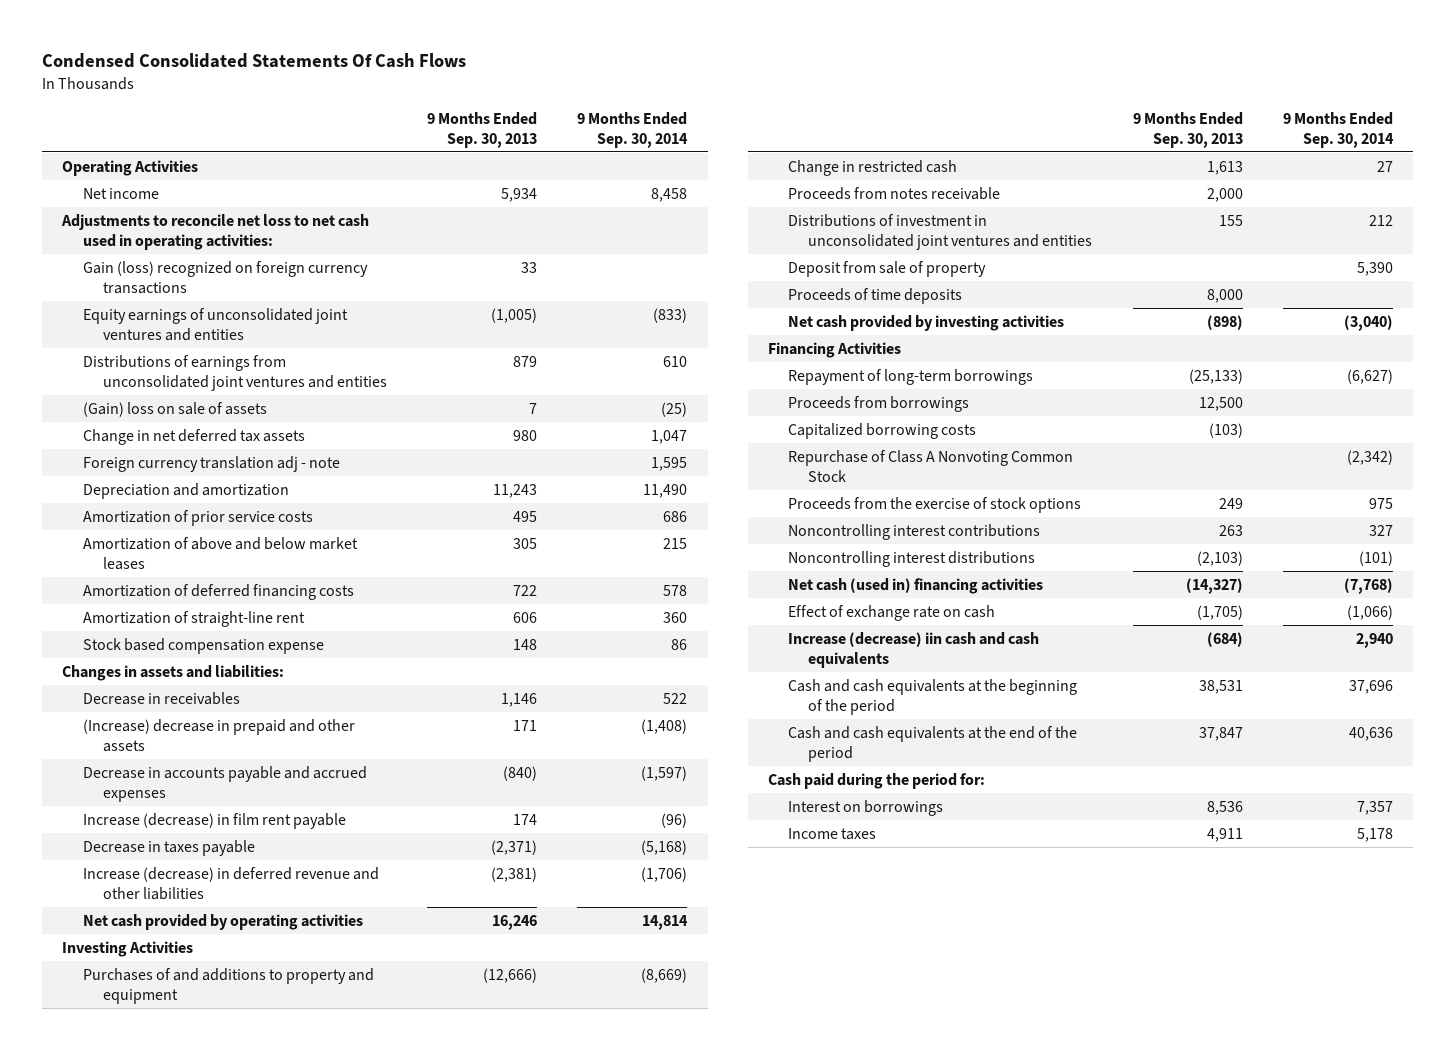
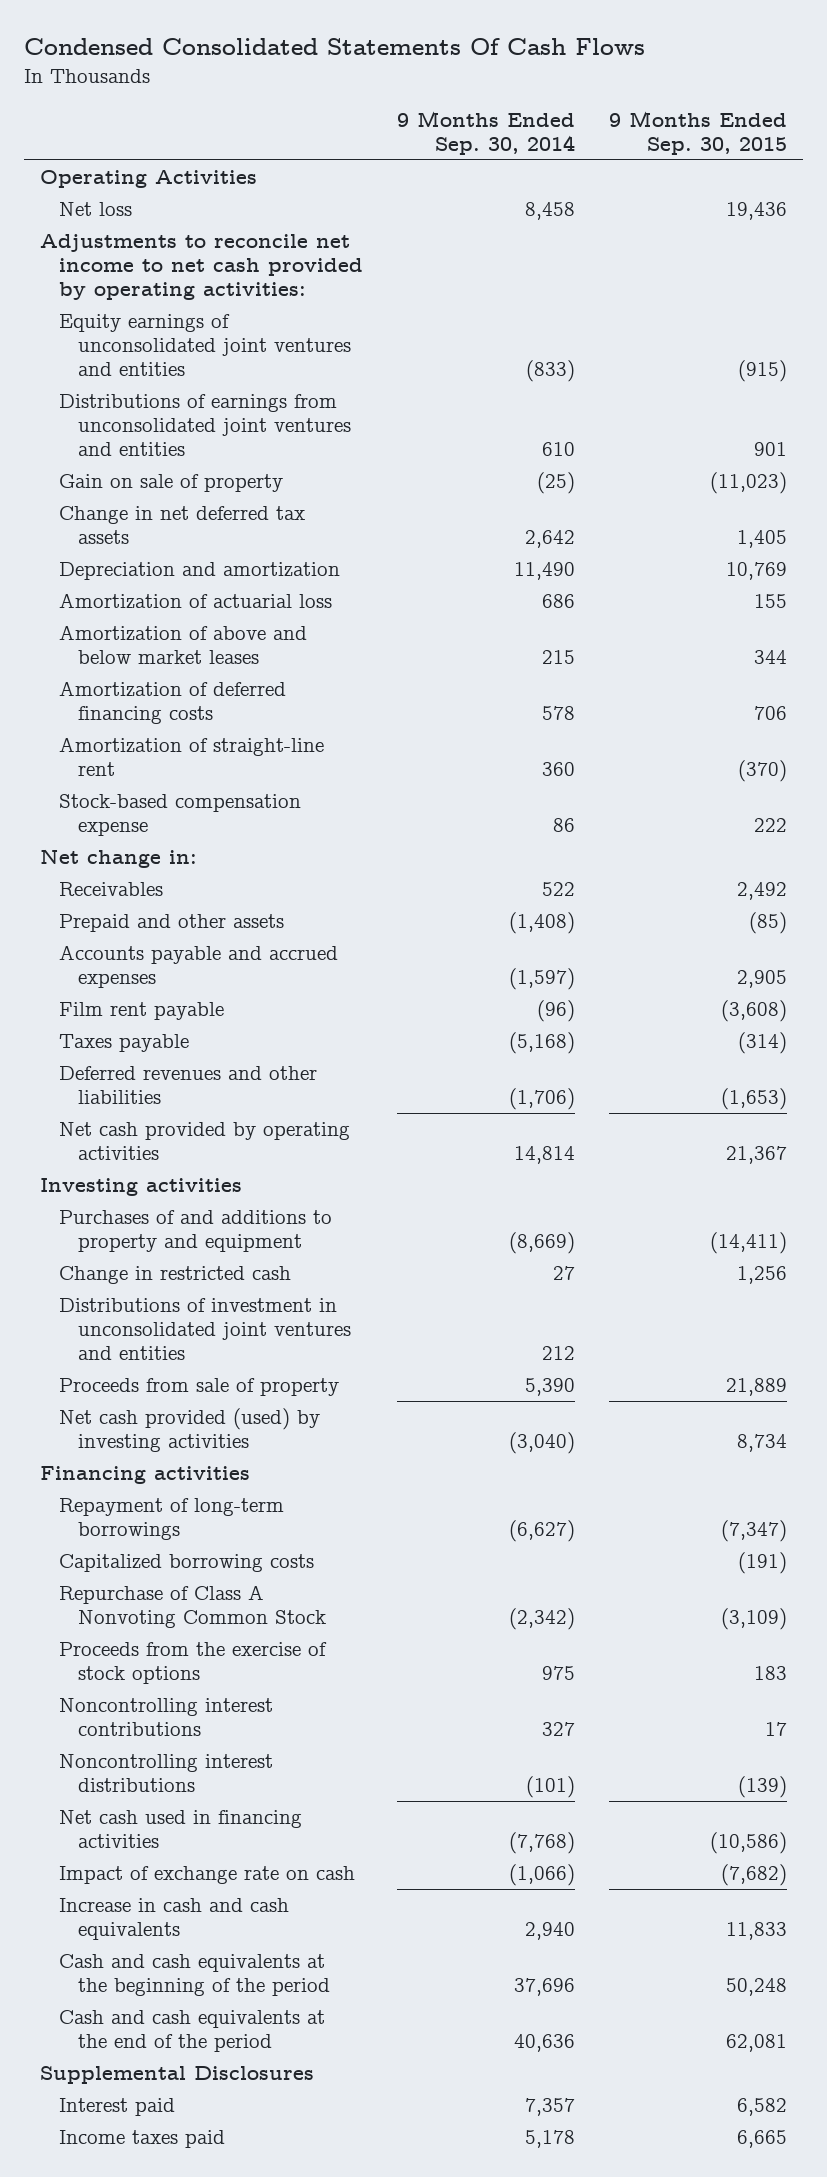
[427,111,538,148] 9 Months Ended Sep. 30, 2013 -> none
none -> [608,110,787,155] 9 Months Ended Sep. 30, 2015
[82,260,368,294] Gain (loss) recognized on foreign currency transactions -> none
[82,187,159,199] Net income -> [59,202,133,217] Net loss
[61,213,370,250] Adjustments to reconcile net loss to net cash used in operating activities: -> [40,234,364,301] Adjustments to reconcile net income to net cash provided by operating activities:
[82,455,340,472] Foreign currency translation adj - note -> none
[82,401,267,417] (Gain) loss on sale of assets -> [59,474,284,493] Gain on sale of property
[651,429,688,444] 1,047 -> [524,530,575,549] 2,642
[82,509,313,526] Amortization of prior service costs -> [59,593,333,610] Amortization of actuarial loss
[82,637,324,654] Stock based compensation expense -> [59,794,302,837] Stock-based compensation expense
[62,664,285,681] Changes in assets and liabilities: -> [40,849,198,869] Net change in:
[82,691,240,705] Decrease in receivables -> [59,882,164,897] Receivables
[82,718,355,752] (Increase) decrease in prepaid and other assets -> [59,914,285,933] Prepaid and other assets
[82,765,367,802] Decrease in accounts payable and accrued expenses -> [59,945,339,989] Accounts payable and accrued expenses
[82,812,346,829] Increase (decrease) in film rent payable -> [59,1002,225,1021] Film rent payable
[82,839,255,856] Decrease in taxes payable -> [59,1034,190,1053] Taxes payable
[82,866,379,900] Increase (decrease) in deferred revenue and other liabilities -> [59,1066,318,1105] Deferred revenues and other liabilities
[62,940,194,957] Investing Activities -> [40,1178,243,1197] Investing activities
[788,186,1001,200] Proceeds from notes receivable -> none
[788,287,963,304] Proceeds of time deposits -> none
[788,260,987,277] Deposit from sale of property -> [59,1378,340,1397] Proceeds from sale of property
[788,314,1065,331] Net cash provided by investing activities -> [59,1408,321,1453] Net cash provided (used) by investing activities
[767,341,901,358] Financing Activities -> [40,1466,251,1485] Financing activities
[788,395,970,412] Proceeds from borrowings -> none
[788,577,1044,594] Net cash (used in) financing activities -> [59,1810,303,1849] Net cash used in financing activities
[788,604,996,621] Effect of exchange rate on cash -> [59,1866,356,1885] Impact of exchange rate on cash
[788,631,1040,668] Increase (decrease) iin cash and cash equivalents -> [59,1898,290,1941] Increase in cash and cash equivalents
[767,772,985,789] Cash paid during the period for: -> none
none -> [40,2066,315,2085] Supplemental Disclosures
[788,799,944,816] Interest on borrowings -> [59,2098,176,2117] Interest paid
[788,827,877,840] Income taxes -> [59,2130,226,2149] Income taxes paid

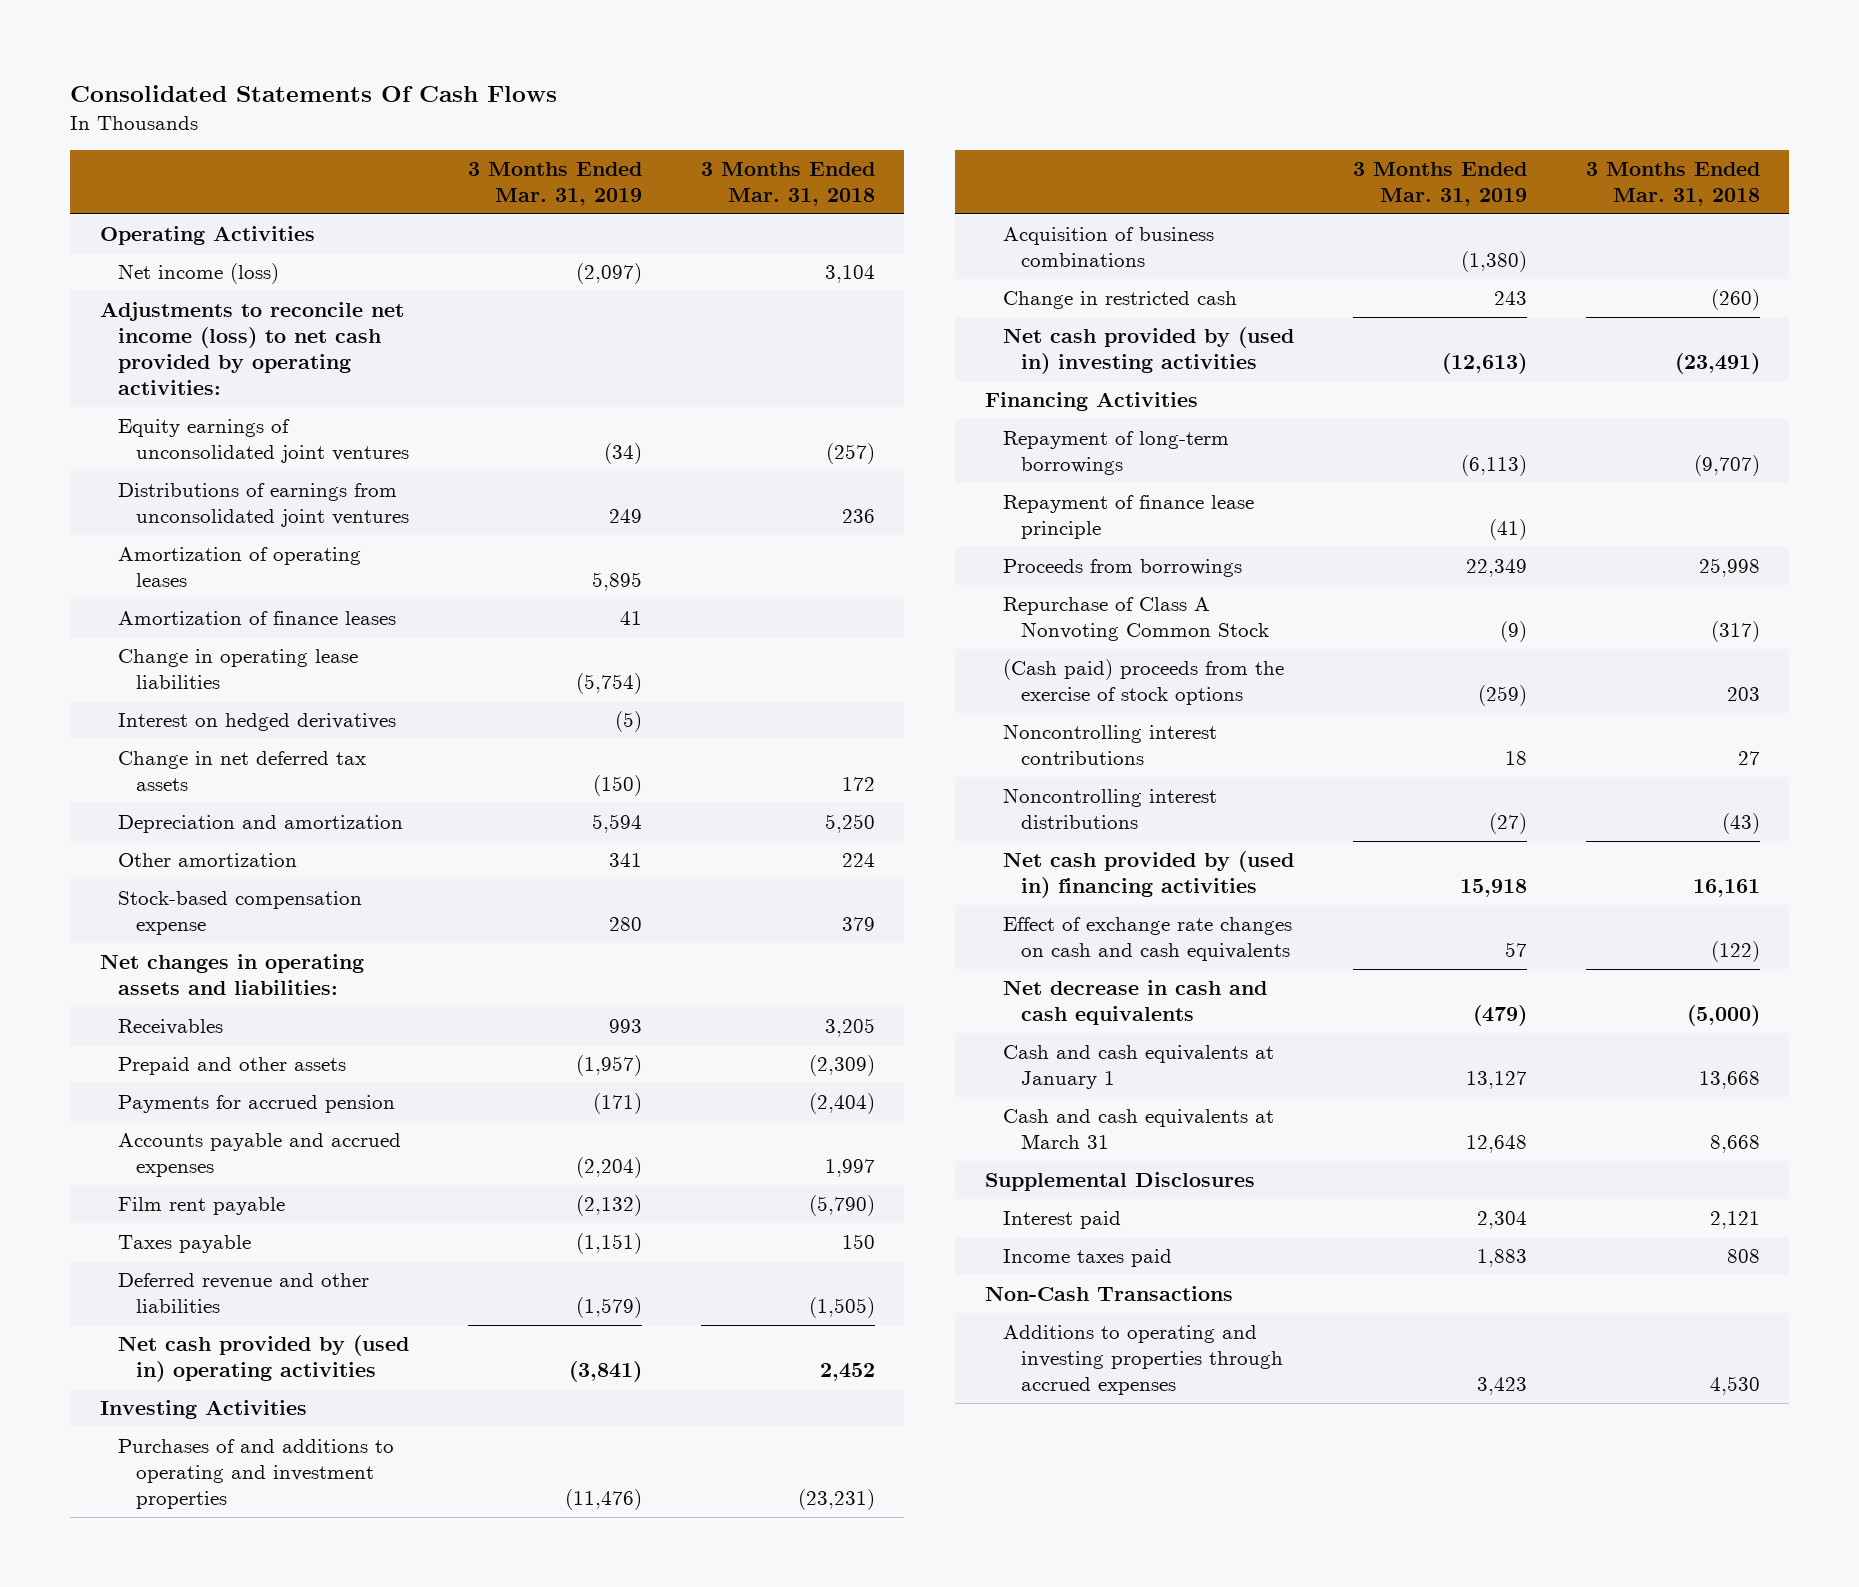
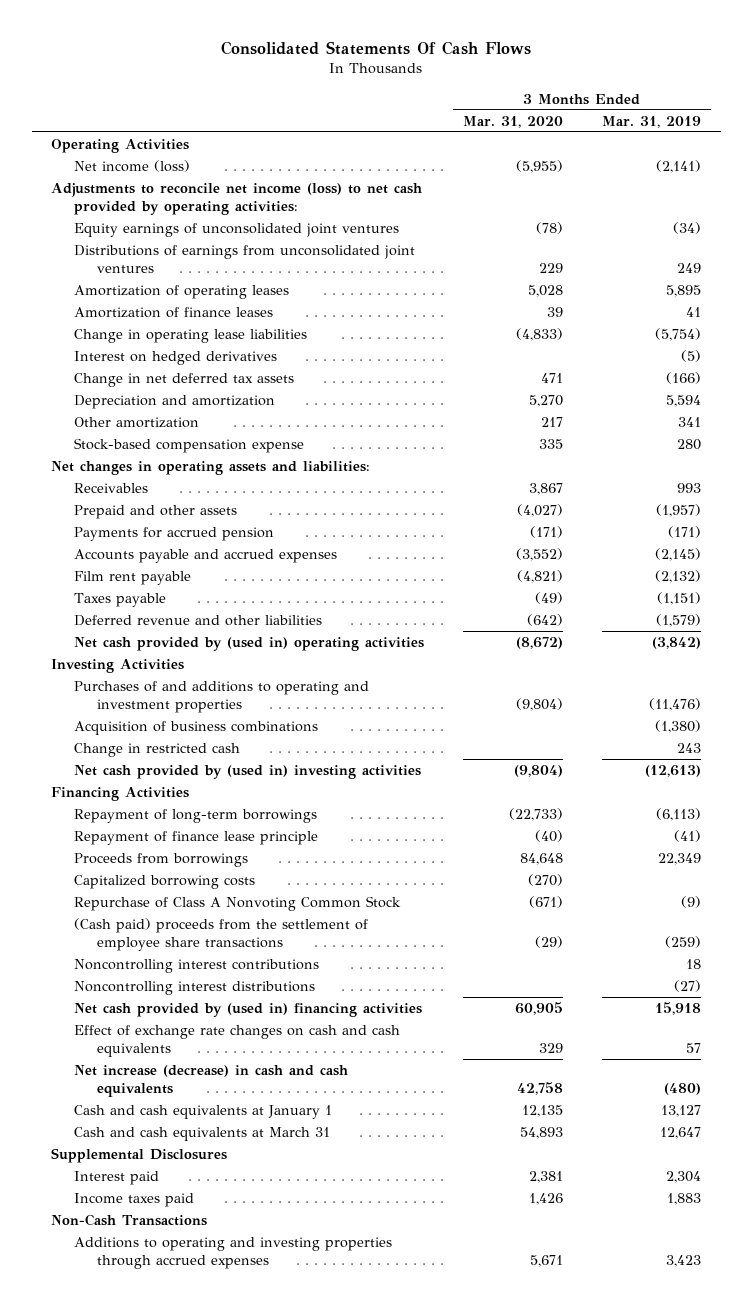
[700,161,875,206] 3 Months Ended Mar. 31, 2018 -> none
none -> [463,115,564,128] Mar. 31, 2020
[576,263,643,285] (2,097) -> [656,159,702,173] (2,141)
[593,774,643,796] (150) -> [666,371,702,384] (166)
[576,1156,643,1178] (2,204) -> [655,547,702,561] (2,145)
[569,1360,643,1382] (3,841) -> [652,636,702,649] (3,842)
none -> [74,874,256,889] Capitalized borrowing costs
[1002,659,1284,705] (Cash paid) proceeds from the exercise of stock options -> [74,917,369,952] (Cash paid) proceeds from the settlement of employee share transactions
[1002,980,1267,1025] Net decrease in cash and cash equivalents -> [74,1064,349,1098] Net increase (decrease) in cash and cash equivalents
[1472,1004,1527,1026] (479) -> [664,1083,702,1096] (480)
[1465,1134,1527,1153] 12,648 -> [660,1126,702,1139] 12,647

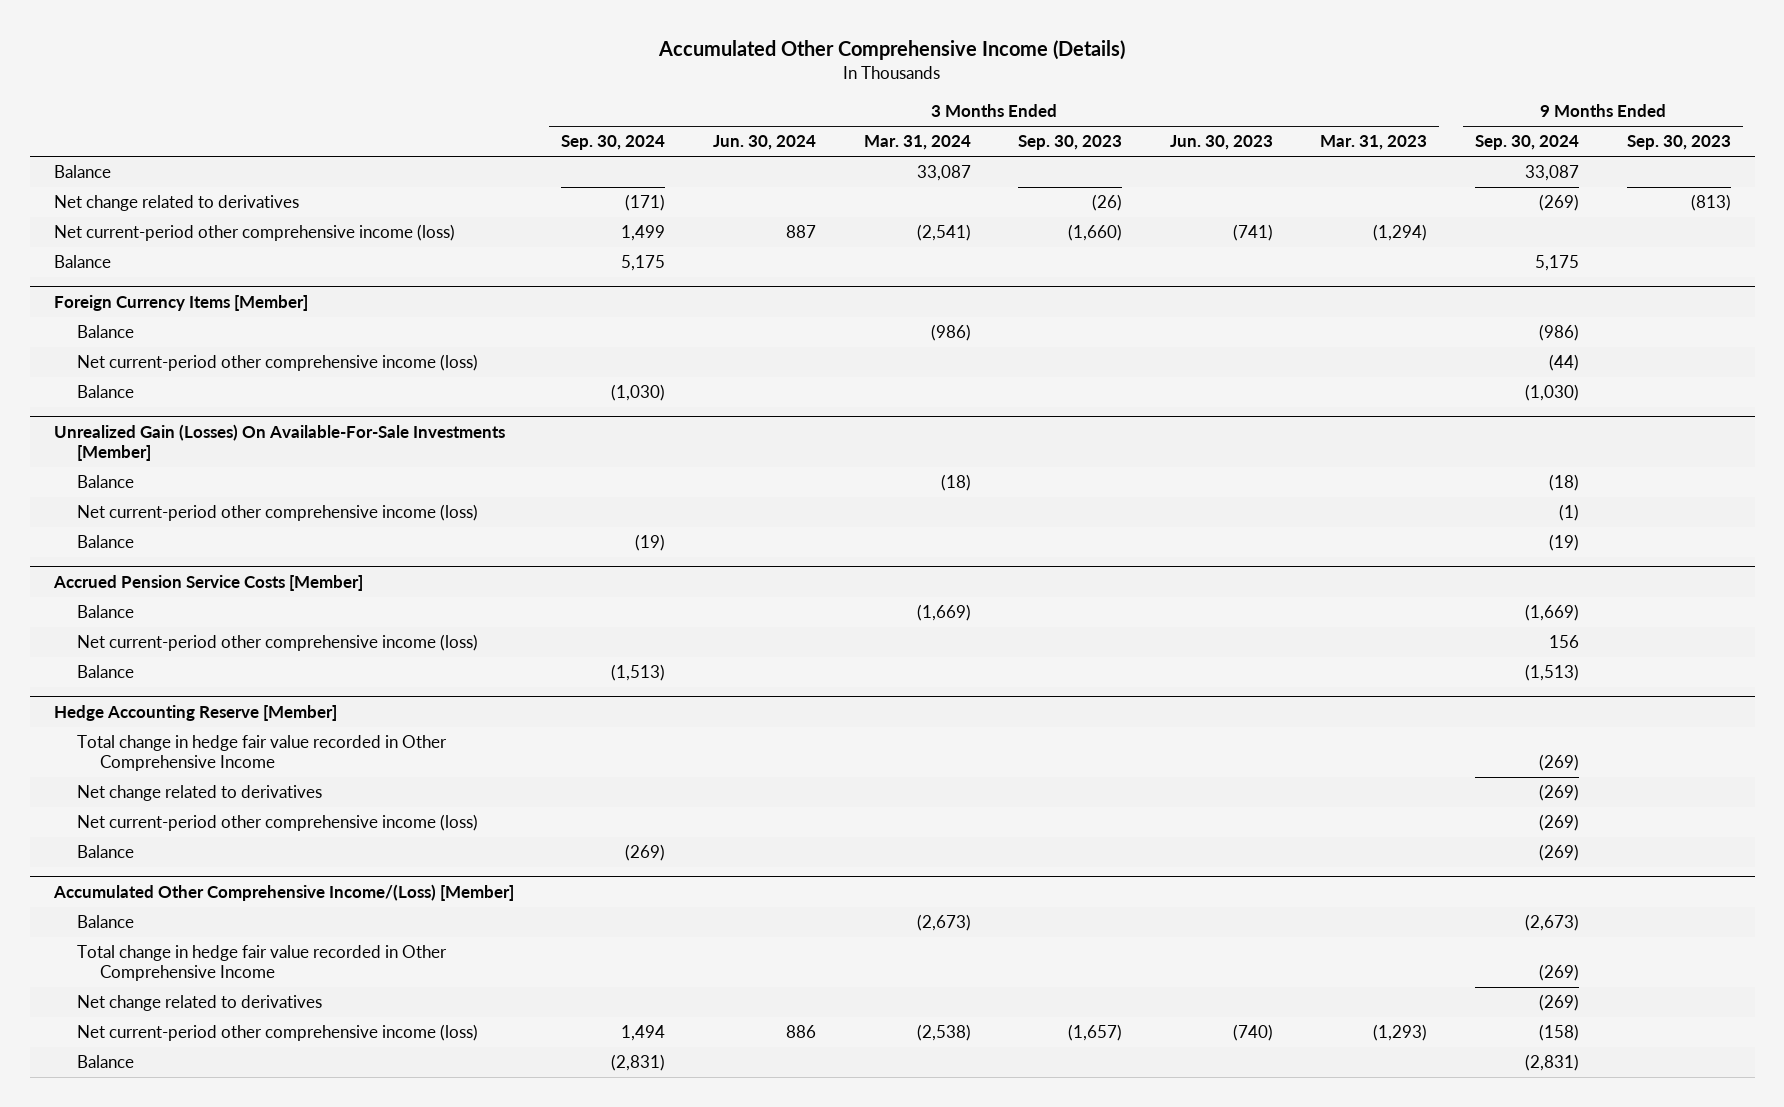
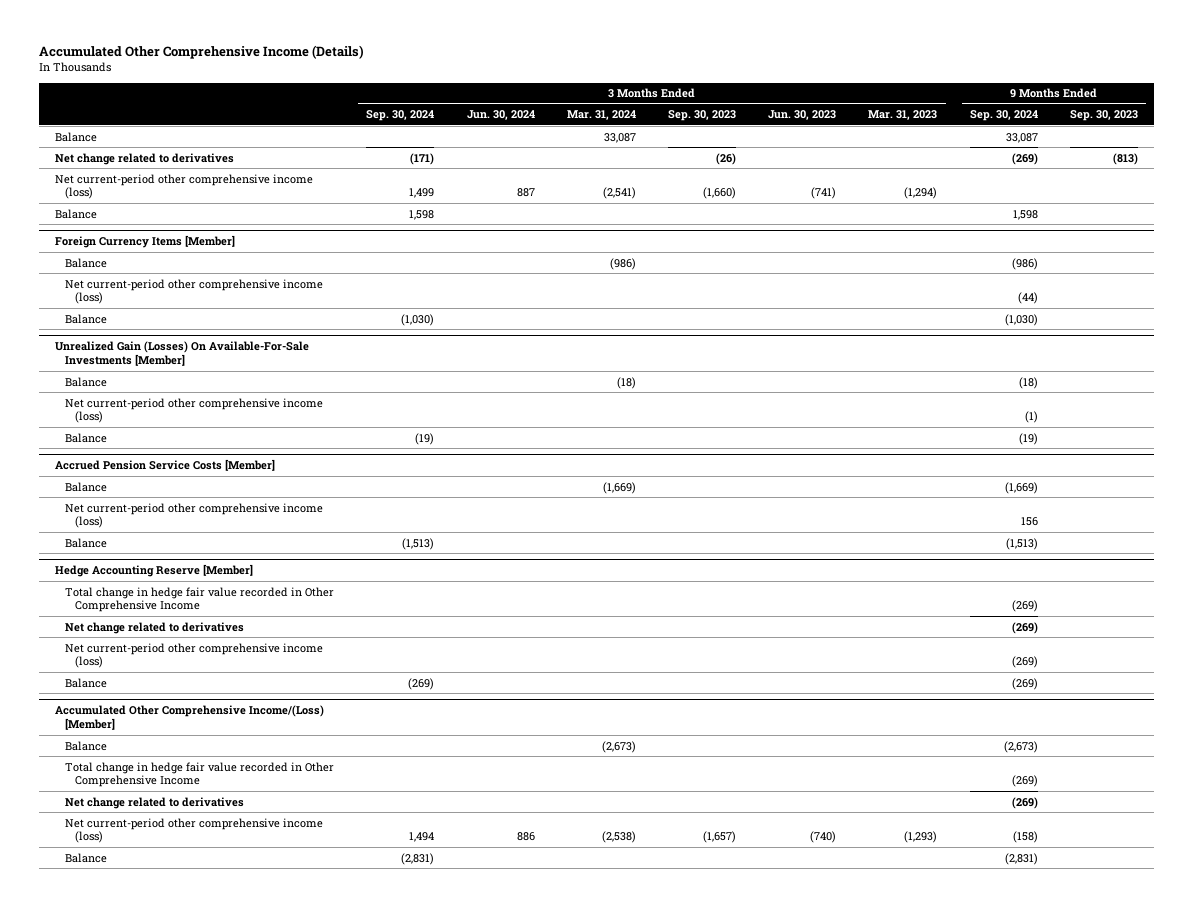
[621,255,666,272] 5,175 -> [409,209,435,220] 1,598
[1535,255,1580,272] 5,175 -> [1012,209,1038,220] 1,598

